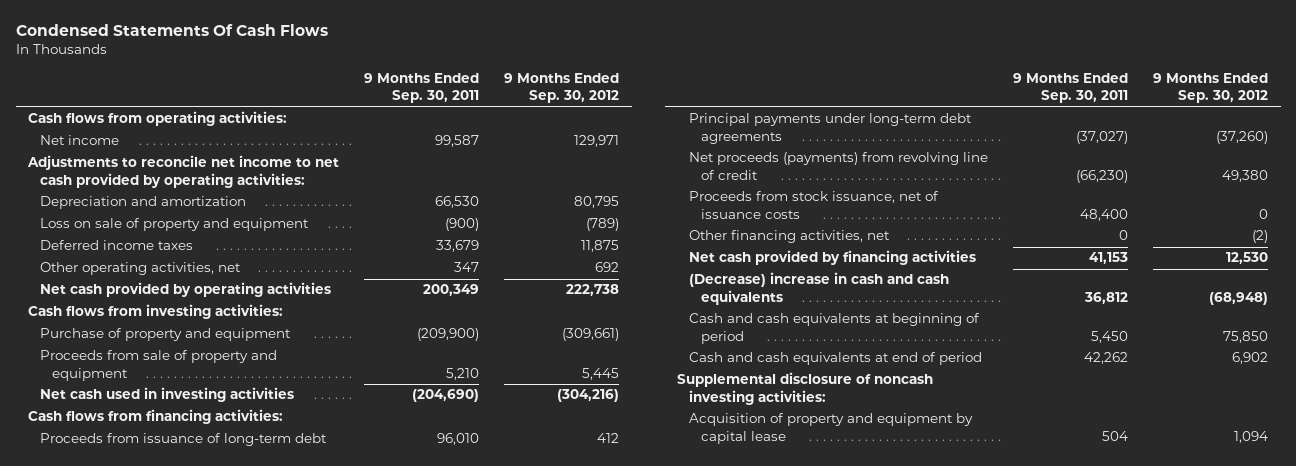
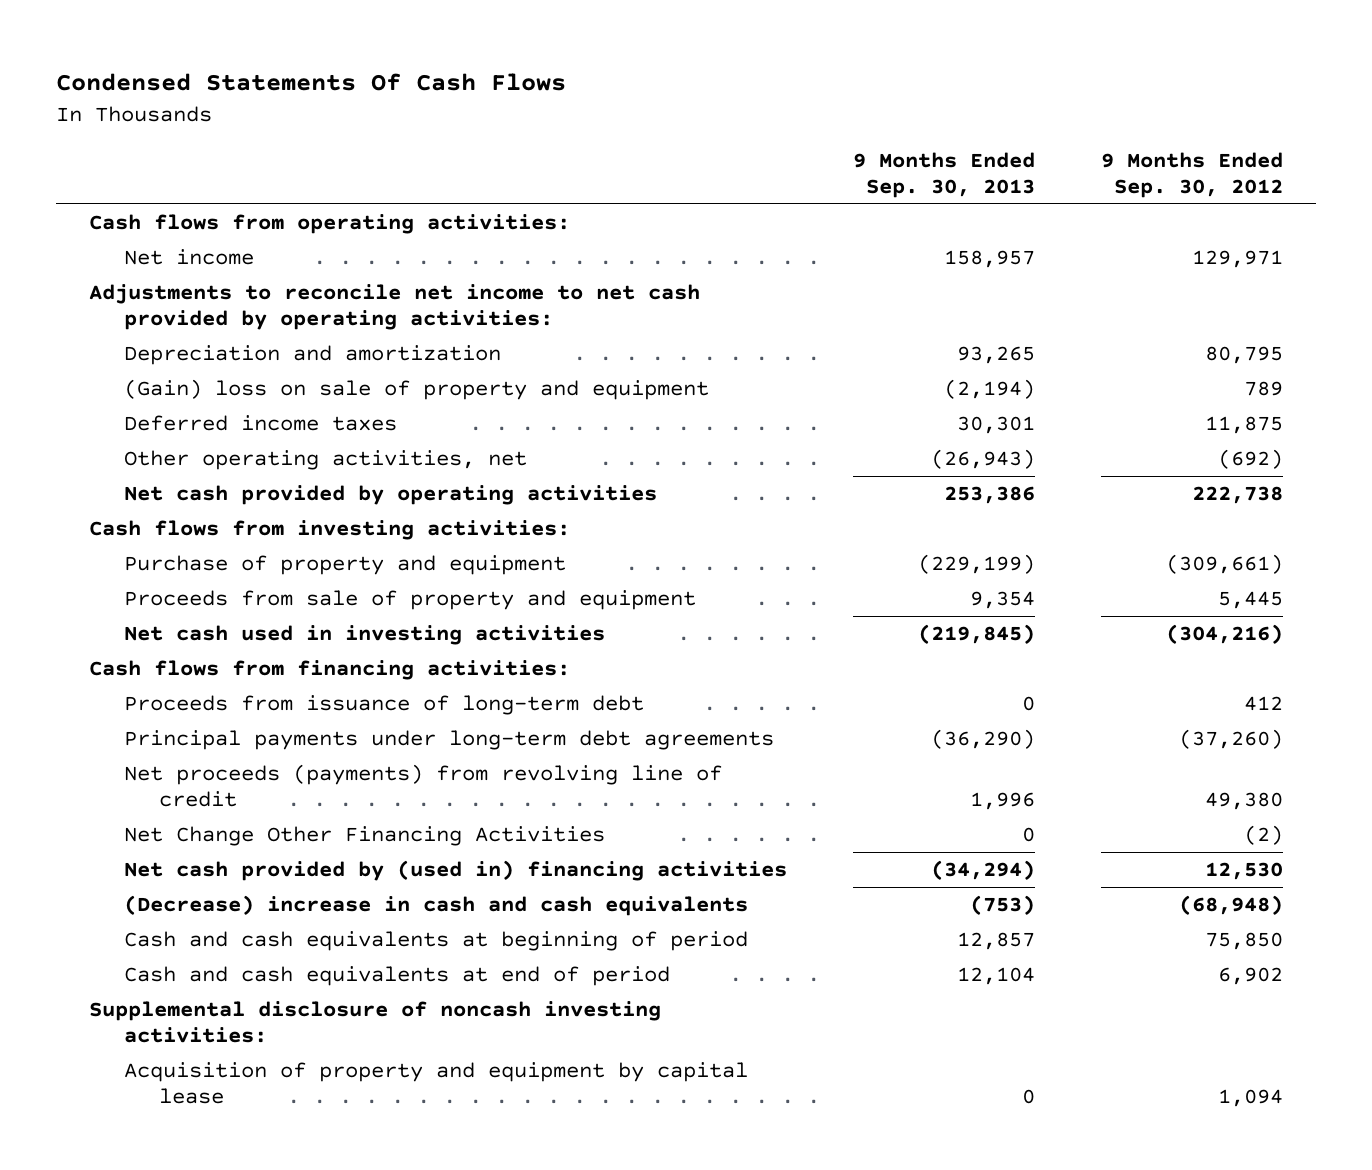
[364,73,480,104] 9 Months Ended Sep. 30, 2011 -> none
none -> [852,152,1035,198] 9 Months Ended Sep. 30, 2013
[39,218,309,232] Loss on sale of property and equipment -> [123,379,709,401] (Gain) loss on sale of property and equipment
[586,218,620,232] (789) -> [1243,381,1283,397] 789
[595,262,620,273] 692 -> [1217,449,1283,470] (692)
[689,191,940,219] Proceeds from stock issuance, net of issuance costs -> none
[689,230,891,244] Other financing activities, net -> [123,826,605,847] Net Change Other Financing Activities
[689,250,977,266] Net cash provided by financing activities -> [123,860,787,882] Net cash provided by (used in) financing activities

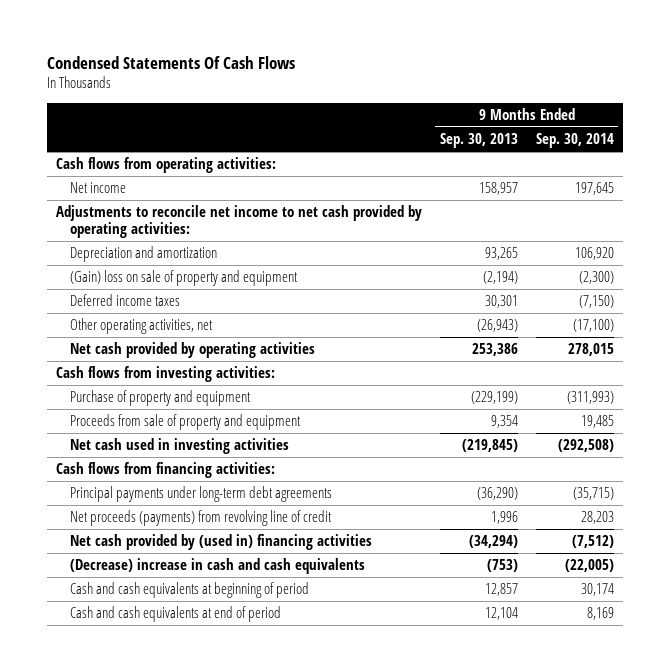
[1100,152,1283,198] 9 Months Ended Sep. 30, 2012 -> none
none -> [535,133,614,149] Sep. 30, 2014
[123,695,644,716] Proceeds from issuance of long-term debt -> none
[123,826,605,847] Net Change Other Financing Activities -> none
[88,1001,661,1044] Supplemental disclosure of noncash investing activities: -> none
[123,1062,748,1105] Acquisition of property and equipment by capital lease -> none

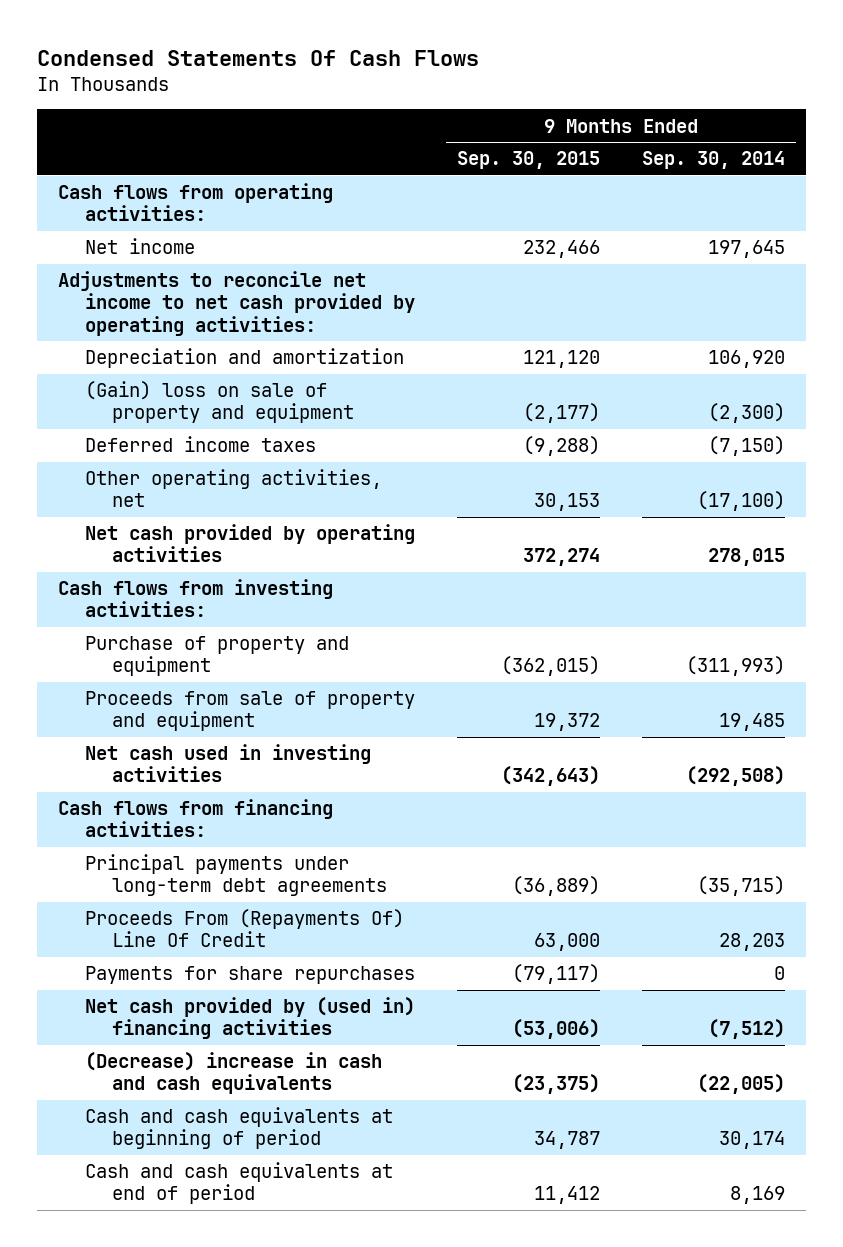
[439,133,518,149] Sep. 30, 2013 -> none
none -> [456,151,600,170] Sep. 30, 2015
[70,510,333,527] Net proceeds (payments) from revolving line of credit -> [84,909,404,948] Proceeds From (Repayments Of) Line Of Credit
none -> [84,966,415,985] Payments for share repurchases

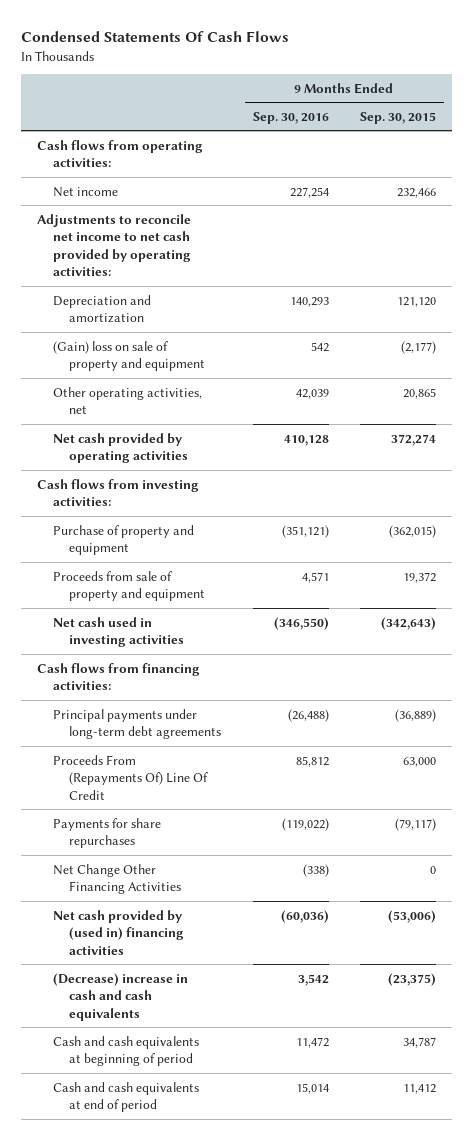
[642,151,786,170] Sep. 30, 2014 -> none
none -> [252,111,329,124] Sep. 30, 2016
[84,436,316,453] Deferred income taxes -> none
[533,493,600,512] 30,153 -> [403,387,437,399] 20,865
none -> [52,863,182,895] Net Change Other Financing Activities

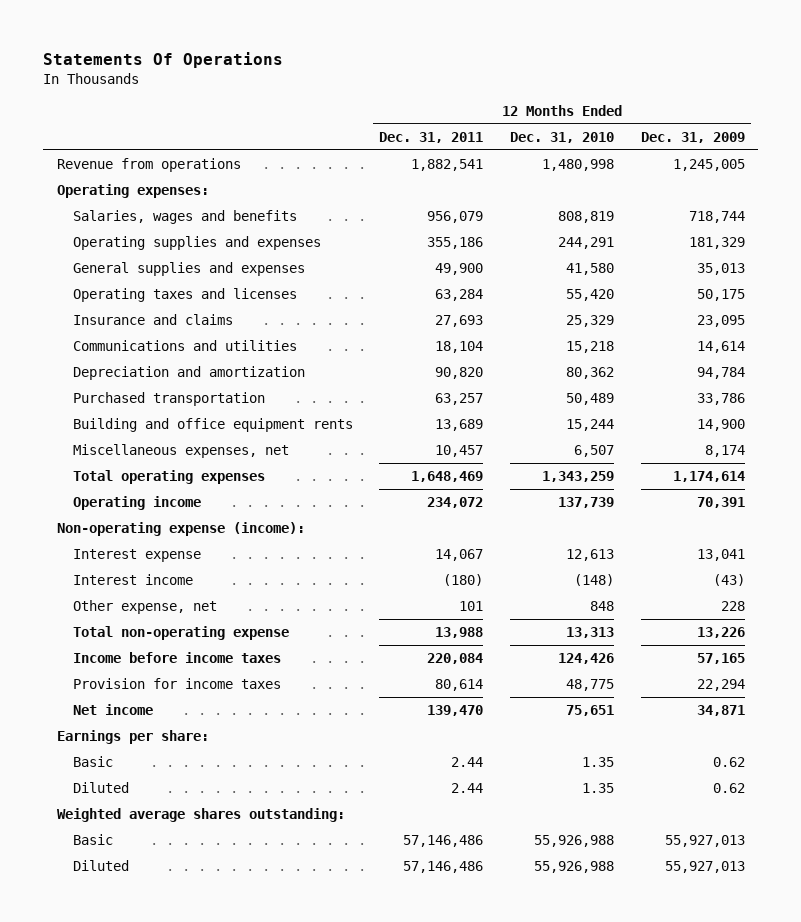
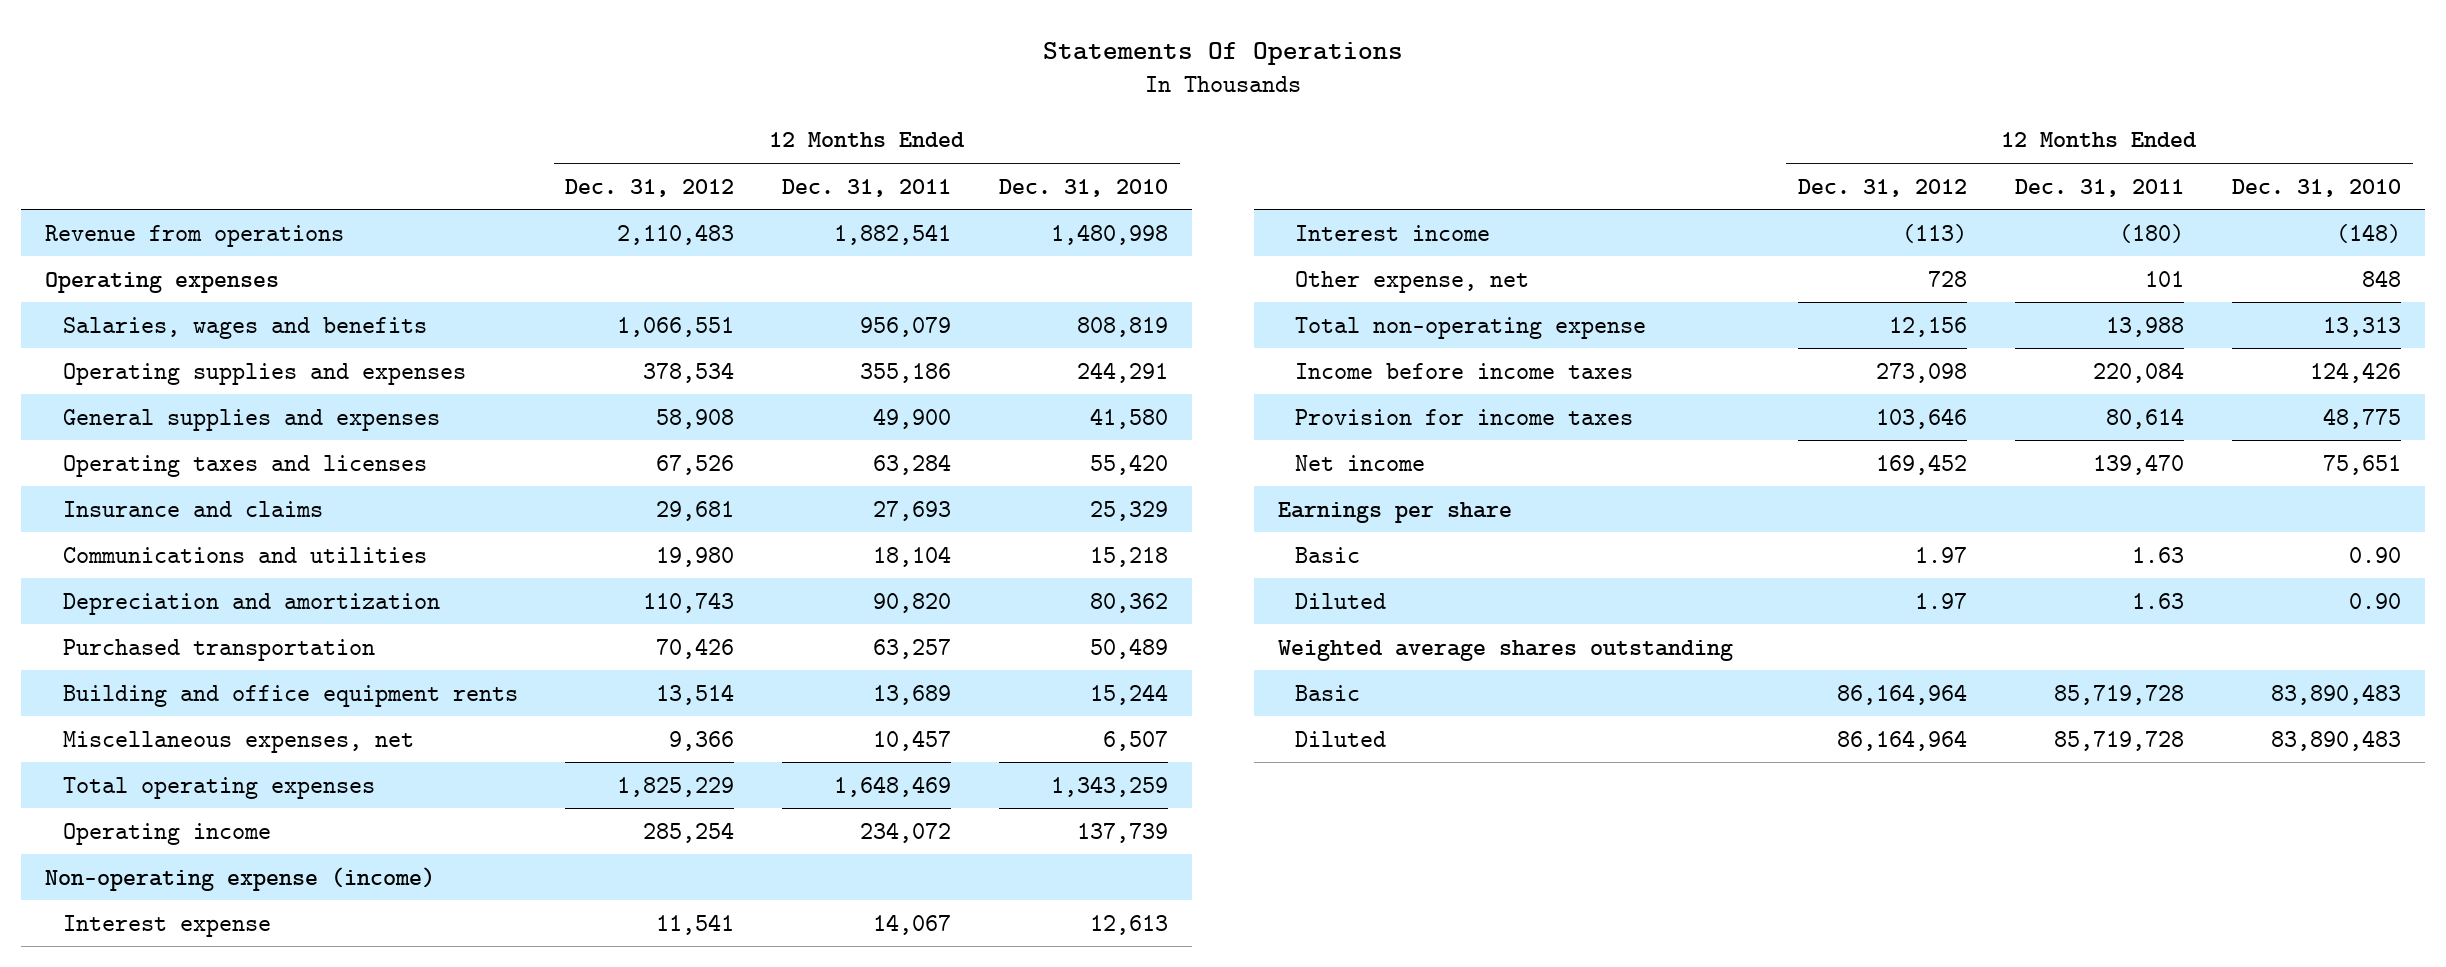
[640,131,745,143] Dec. 31, 2009 -> none
none -> [565,178,735,197] Dec. 31, 2012
[56,184,209,199] Operating expenses: -> [45,271,280,293] Operating expenses
[56,522,305,537] Non-operating expense (income): -> [45,866,436,891] Non-operating expense (income)
[56,730,209,745] Earnings per share: -> [1277,501,1512,523] Earnings per share
[451,757,484,768] 2.44 -> [2131,546,2184,563] 1.63
[582,757,615,768] 1.35 -> [2348,546,2401,563] 0.90
[451,783,484,794] 2.44 -> [2131,592,2184,609] 1.63
[582,783,615,794] 1.35 -> [2348,592,2401,609] 0.90
[56,808,345,823] Weighted average shares outstanding: -> [1277,639,1733,661] Weighted average shares outstanding
[403,835,484,848] 57,146,486 -> [2053,684,2184,705] 85,719,728
[534,835,615,848] 55,926,988 -> [2270,683,2401,705] 83,890,483
[403,861,484,874] 57,146,486 -> [2053,730,2184,751] 85,719,728
[534,861,615,874] 55,926,988 -> [2270,729,2401,751] 83,890,483

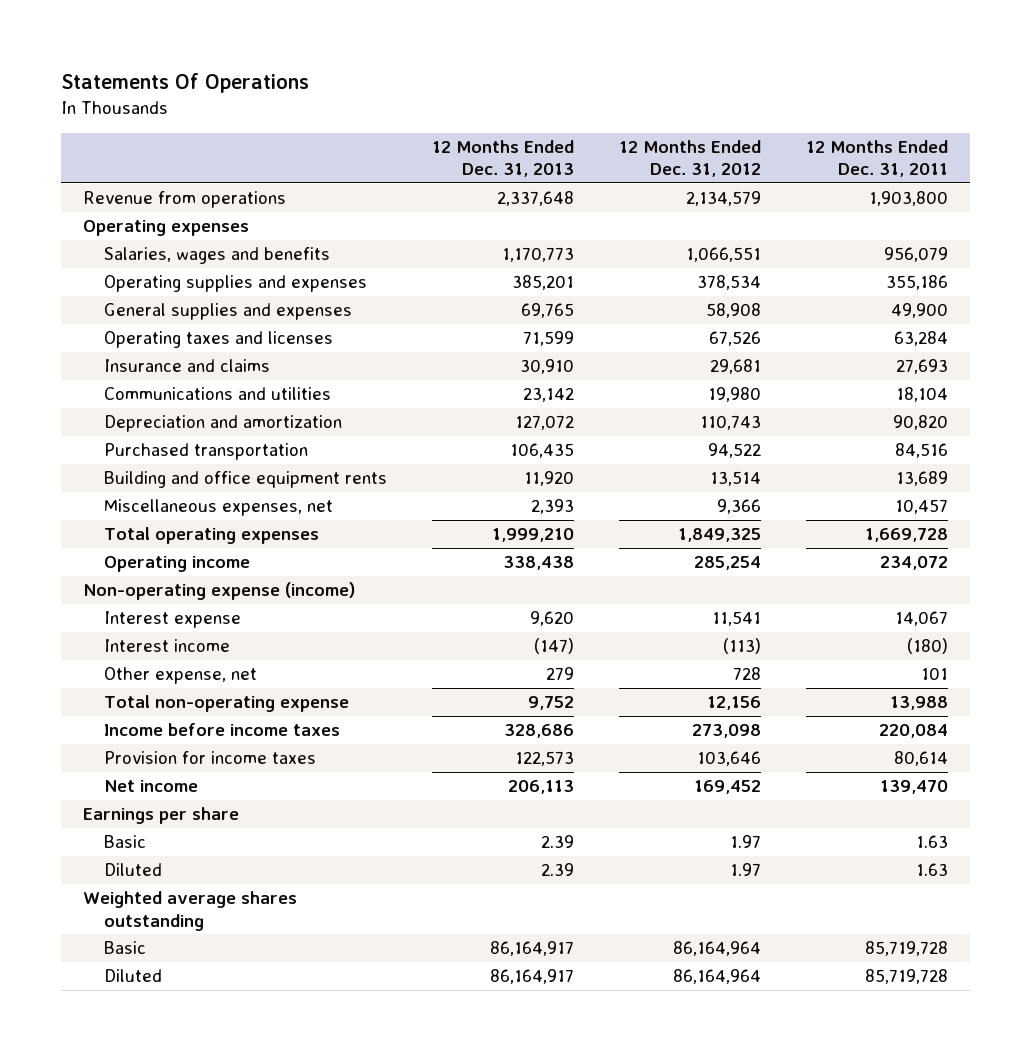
[999,178,1169,197] Dec. 31, 2010 -> none
none -> [431,139,574,178] 12 Months Ended Dec. 31, 2013
[617,223,735,245] 2,110,483 -> [685,191,761,207] 2,134,579
[834,223,952,245] 1,882,541 -> [868,191,948,207] 1,903,800
[656,637,735,659] 70,426 -> [707,443,761,459] 94,522
[873,638,952,659] 63,257 -> [894,443,948,459] 84,516
[617,776,735,797] 1,825,229 -> [677,528,761,543] 1,849,325
[834,775,952,797] 1,648,469 -> [864,528,948,543] 1,669,728

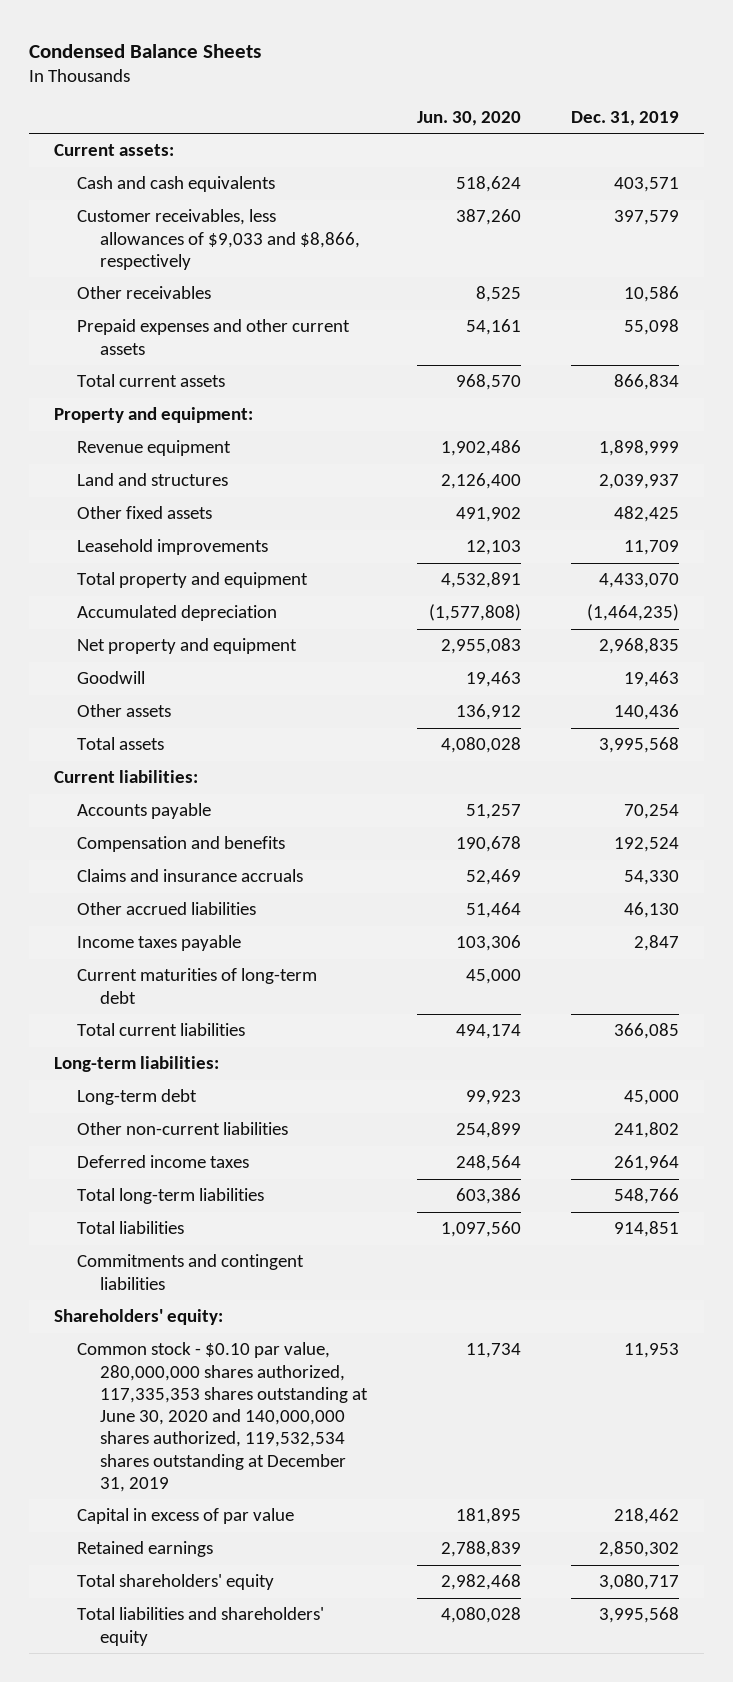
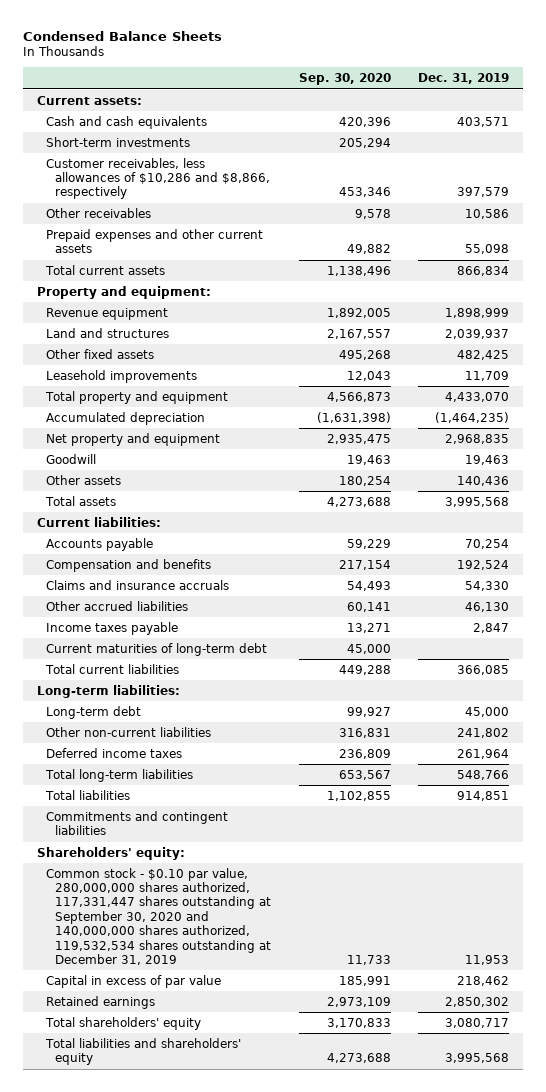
[416,110,521,126] Jun. 30, 2020 -> none
none -> [298,73,391,86] Sep. 30, 2020
none -> [45,136,190,147] Short-term investments
[77,209,361,270] Customer receivables, less allowances of $9,033 and $8,866, respectively -> [45,157,271,200] Customer receivables, less allowances of $10,286 and $8,866, respectively
[77,1342,369,1492] Common stock - $0.10 par value, 280,000,000 shares authorized, 117,335,353 shares outstanding at June 30, 2020 and 140,000,000 shares authorized, 119,532,534 shares outstanding at December 31, 2019 -> [45,867,272,965] Common stock - $0.10 par value, 280,000,000 shares authorized, 117,331,447 shares outstanding at September 30, 2020 and 140,000,000 shares authorized, 119,532,534 shares outstanding at December 31, 2019

